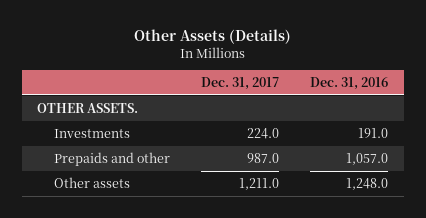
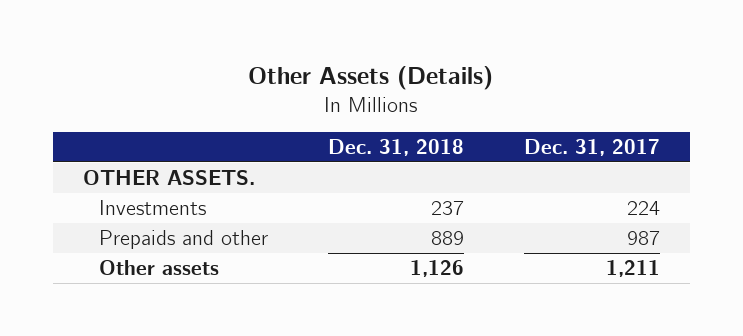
[310,77,389,91] Dec. 31, 2016 -> none
none -> [327,138,464,156] Dec. 31, 2018
[247,127,280,139] 224.0 -> [627,200,661,215] 224
[247,152,280,163] 987.0 -> [627,230,661,245] 987
[239,177,280,190] 1,211.0 -> [606,259,661,277] 1,211

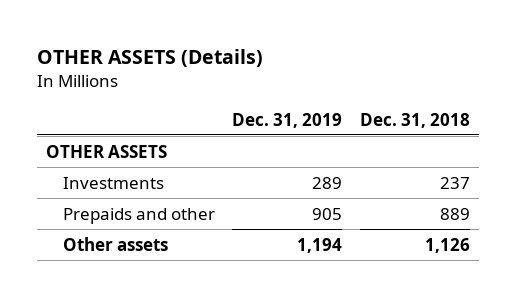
[248,66,494,91] Other Assets (Details) -> [36,48,263,67] OTHER ASSETS (Details)
[524,138,661,156] Dec. 31, 2017 -> none
none -> [232,112,343,128] Dec. 31, 2019
[82,169,255,185] OTHER ASSETS. -> [45,144,167,158] OTHER ASSETS

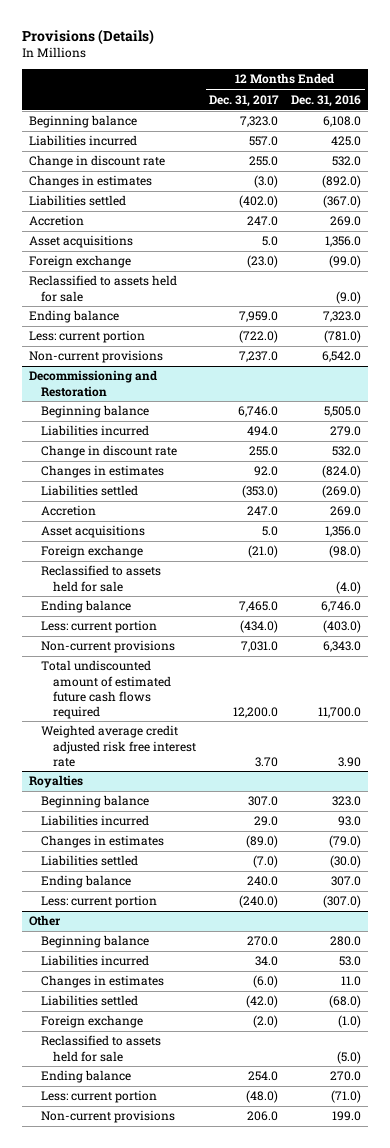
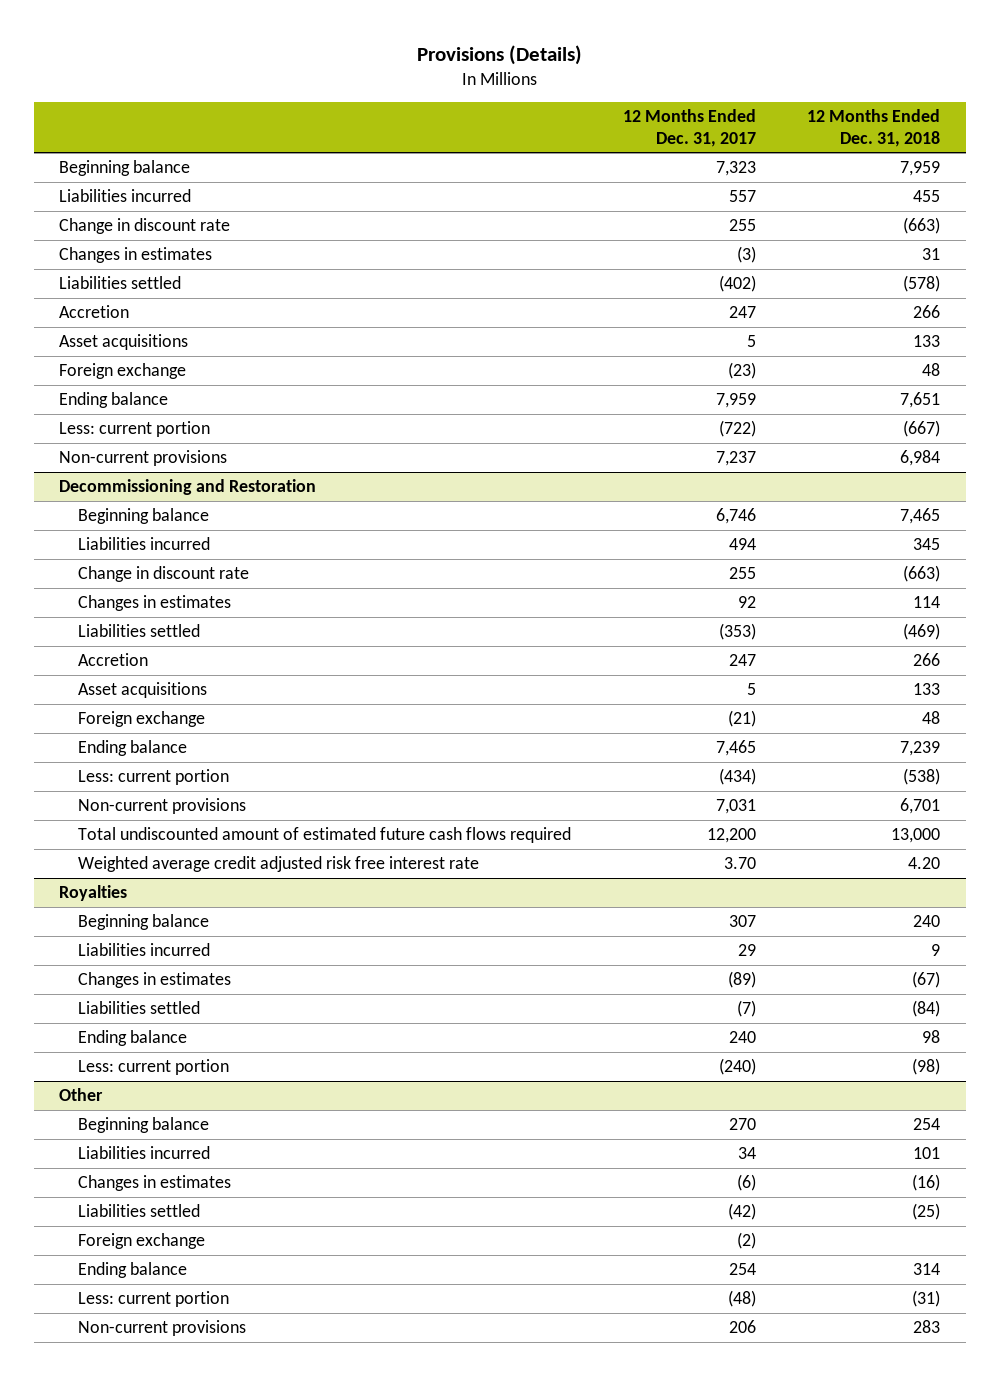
[291,94,362,107] Dec. 31, 2016 -> none
none -> [807,109,941,147] 12 Months Ended Dec. 31, 2018
[28,275,177,302] Reclassified to assets held for sale -> none
[240,116,279,128] 7,323.0 -> [715,161,756,177] 7,323
[249,136,279,147] 557.0 -> [728,190,756,203] 557
[249,156,279,167] 255.0 -> [728,219,756,232] 255
[254,175,279,189] (3.0) -> [736,246,756,264] (3)
[239,195,279,209] (402.0) -> [718,275,756,293] (402)
[247,216,279,227] 247.0 -> [728,306,756,319] 247
[262,236,279,247] 5.0 -> [746,335,756,348] 5
[247,255,279,269] (23.0) -> [727,362,756,380] (23)
[239,311,279,323] 7,959.0 -> [715,393,756,409] 7,959
[239,330,279,344] (722.0) -> [718,420,756,438] (722)
[239,351,279,363] 7,237.0 -> [715,451,756,467] 7,237
[40,565,161,592] Reclassified to assets held for sale -> none
[238,406,279,418] 6,746.0 -> [715,508,756,525] 6,746
[247,426,279,437] 494.0 -> [728,538,756,551] 494
[249,446,279,457] 255.0 -> [728,567,756,580] 255
[254,466,279,477] 92.0 -> [737,596,756,609] 92
[242,485,279,499] (353.0) -> [718,623,756,641] (353)
[247,506,279,517] 247.0 -> [728,654,756,667] 247
[262,526,279,537] 5.0 -> [746,683,756,696] 5
[248,545,279,559] (21.0) -> [727,710,756,728] (21)
[239,601,279,613] 7,465.0 -> [715,740,756,757] 7,465
[240,620,279,634] (434.0) -> [718,768,756,786] (434)
[241,641,279,653] 7,031.0 -> [715,799,756,815] 7,031
[233,706,279,718] 12,200.0 -> [706,828,756,844] 12,200
[248,796,279,807] 307.0 -> [728,915,756,928] 307
[254,816,279,827] 29.0 -> [737,944,756,957] 29
[246,835,279,849] (89.0) -> [727,971,756,989] (89)
[253,855,279,869] (7.0) -> [736,1000,756,1018] (7)
[247,876,279,887] 240.0 -> [728,1031,756,1044] 240
[239,895,279,909] (240.0) -> [718,1058,756,1076] (240)
[40,1035,161,1062] Reclassified to assets held for sale -> none
[247,936,279,947] 270.0 -> [728,1118,756,1131] 270
[255,956,279,967] 34.0 -> [737,1147,756,1160] 34
[253,975,279,989] (6.0) -> [736,1174,756,1192] (6)
[246,995,279,1009] (42.0) -> [727,1203,756,1221] (42)
[253,1015,279,1029] (2.0) -> [736,1232,756,1250] (2)
[248,1071,279,1082] 254.0 -> [728,1263,756,1276] 254
[246,1090,279,1104] (48.0) -> [727,1290,756,1308] (48)
[247,1111,279,1122] 206.0 -> [728,1320,756,1334] 206

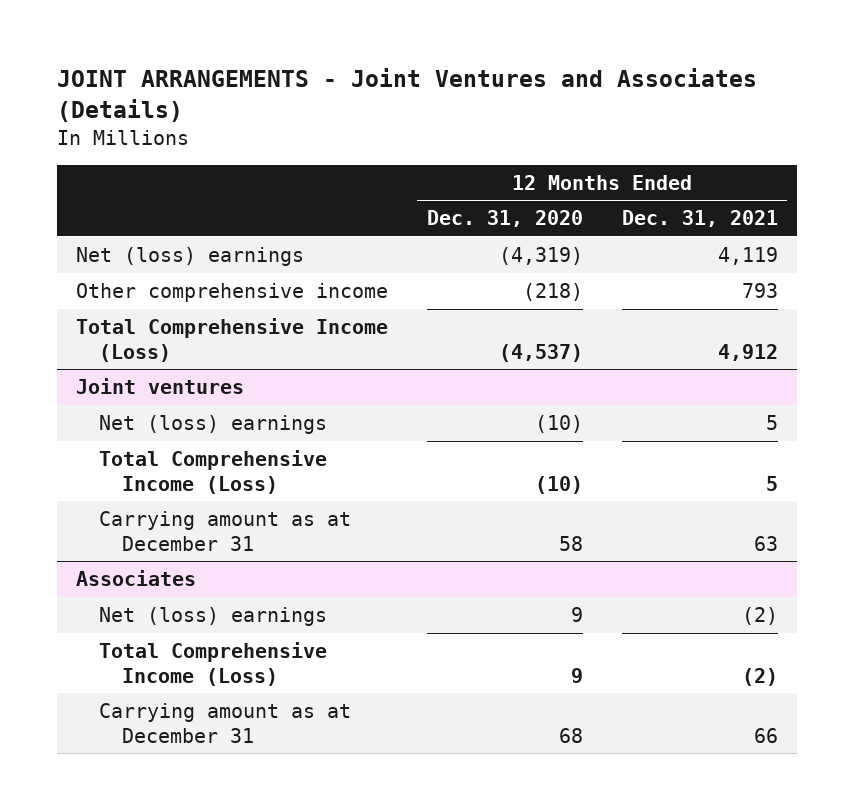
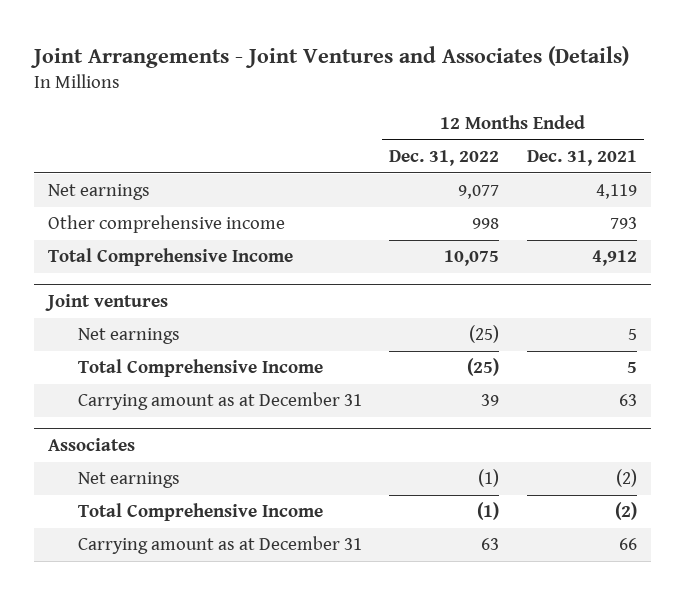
[56,68,757,123] JOINT ARRANGEMENTS - Joint Ventures and Associates (Details) -> [30,45,630,68] Joint Arrangements - Joint Ventures and Associates (Details)
[426,210,583,228] Dec. 31, 2020 -> none
none -> [389,149,500,166] Dec. 31, 2022
[76,247,305,267] Net (loss) earnings -> [48,184,151,201] Net earnings
[76,318,389,362] Total Comprehensive Income (Loss) -> [48,248,294,267] Total Comprehensive Income
[98,415,327,435] Net (loss) earnings -> [77,328,180,345] Net earnings
[98,450,327,494] Total Comprehensive Income (Loss) -> [77,359,323,378] Total Comprehensive Income
[98,607,327,627] Net (loss) earnings -> [77,472,180,489] Net earnings
[98,642,327,686] Total Comprehensive Income (Loss) -> [77,503,323,522] Total Comprehensive Income

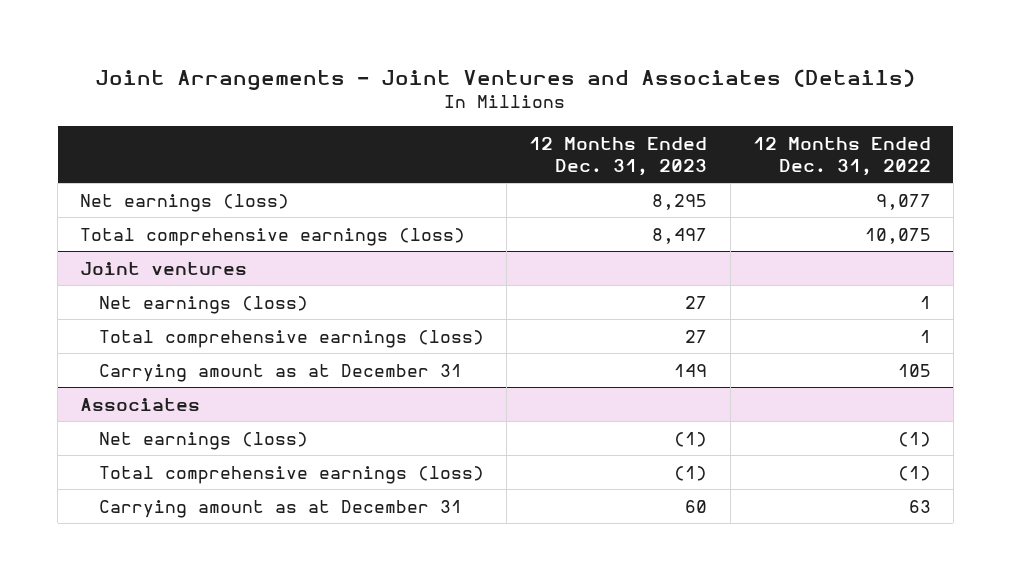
[527,149,638,166] Dec. 31, 2021 -> none
none -> [529,136,708,176] 12 Months Ended Dec. 31, 2023
[48,215,286,234] Other comprehensive income -> none
[48,184,151,201] Net earnings -> [80,193,290,212] Net earnings (loss)
[48,248,294,267] Total Comprehensive Income -> [80,227,466,246] Total comprehensive earnings (loss)
[77,328,180,345] Net earnings -> [99,295,309,314] Net earnings (loss)
[469,325,500,344] (25) -> [919,295,931,309] 1
[77,359,323,378] Total Comprehensive Income -> [99,329,485,348] Total comprehensive earnings (loss)
[467,358,500,377] (25) -> [919,329,931,343] 1
[481,394,500,407] 39 -> [897,363,931,377] 105
[77,472,180,489] Net earnings -> [99,431,309,450] Net earnings (loss)
[77,503,323,522] Total Comprehensive Income -> [99,465,485,484] Total comprehensive earnings (loss)

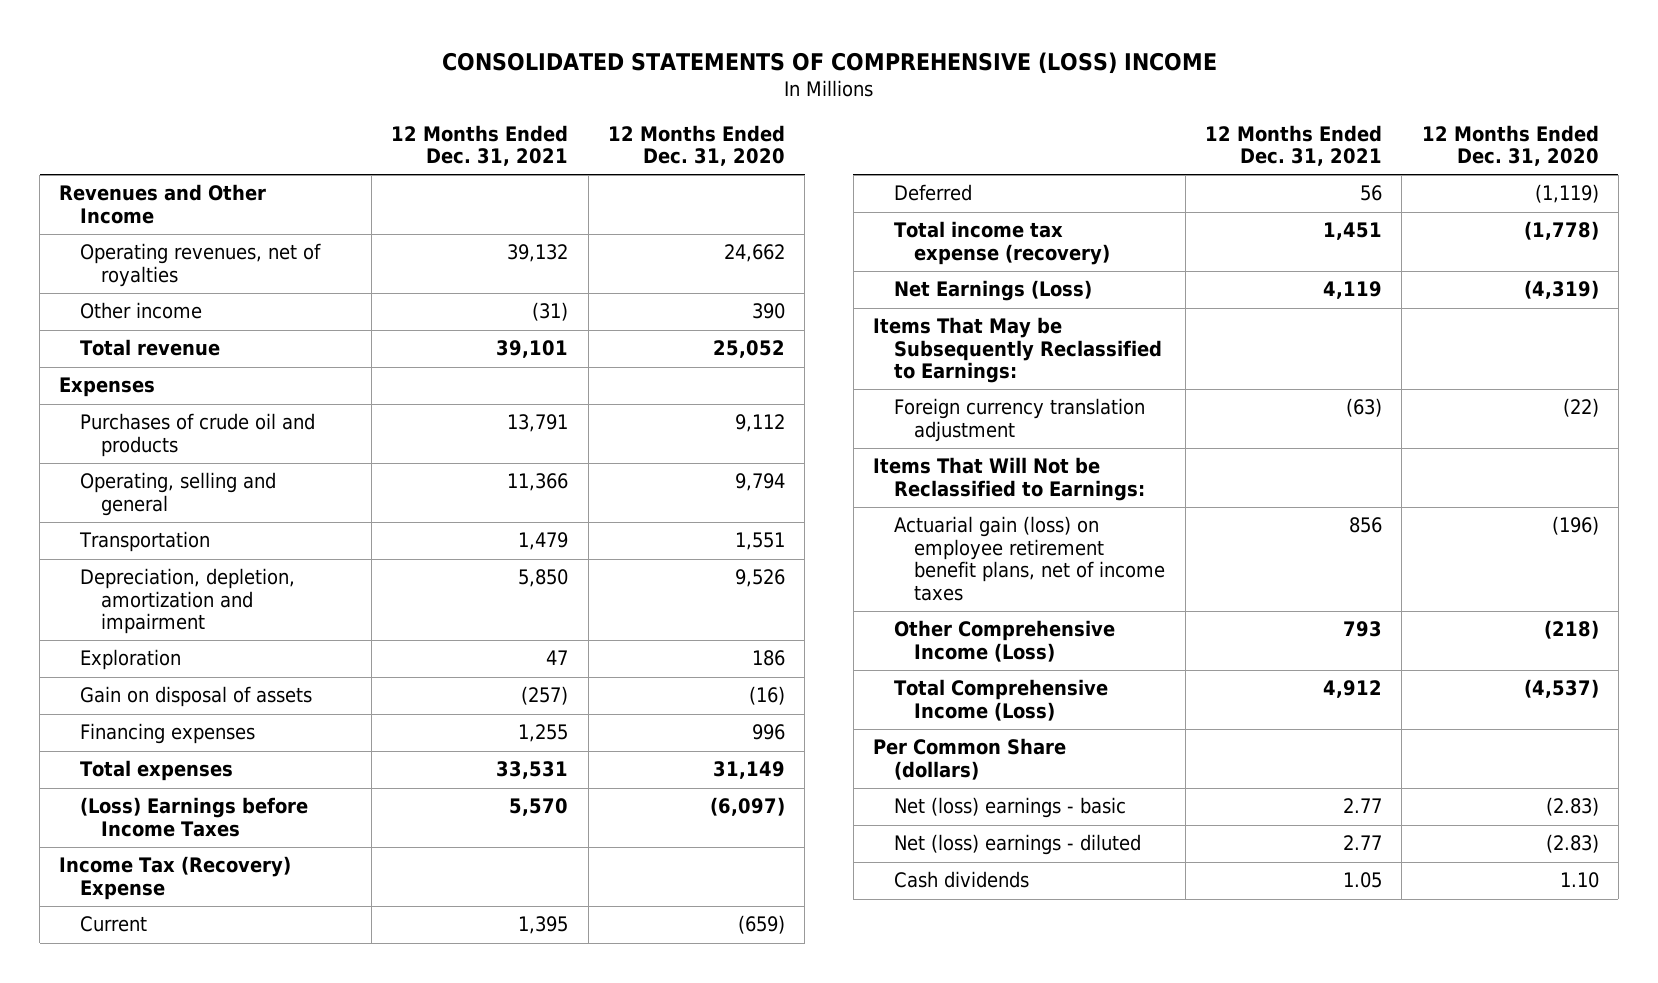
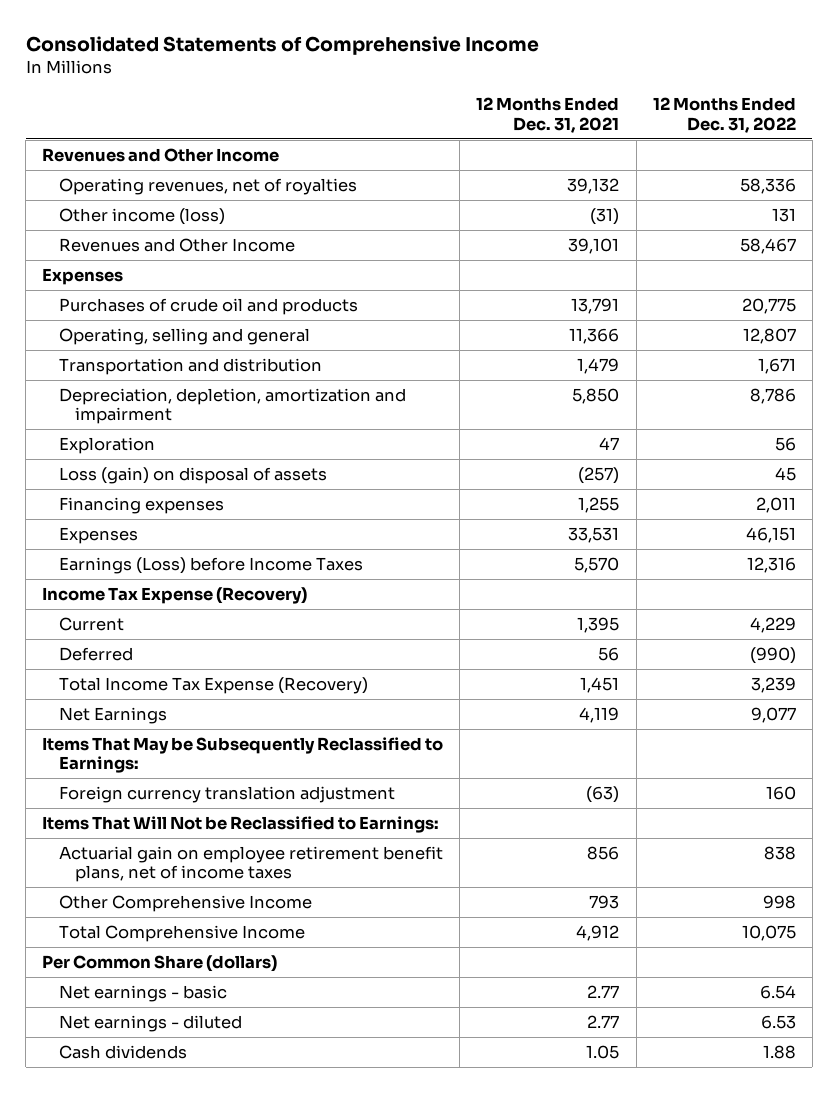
[442,51,1218,74] CONSOLIDATED STATEMENTS OF COMPREHENSIVE (LOSS) INCOME -> [25,35,539,55] Consolidated Statements of Comprehensive Income
[608,124,786,166] 12 Months Ended Dec. 31, 2020 -> none
none -> [652,97,796,133] 12 Months Ended Dec. 31, 2022
[80,302,203,320] Other income -> [58,207,225,225] Other income (loss)
[80,339,221,357] Total revenue -> [58,237,295,252] Revenues and Other Income
[79,531,211,553] Transportation -> [58,357,322,375] Transportation and distribution
[80,686,313,708] Gain on disposal of assets -> [58,466,327,484] Loss (gain) on disposal of assets
[80,760,234,782] Total expenses -> [58,526,138,544] Expenses
[80,797,309,837] (Loss) Earnings before Income Taxes -> [58,556,363,574] Earnings (Loss) before Income Taxes
[59,856,292,900] Income Tax (Recovery) Expense -> [42,586,308,604] Income Tax Expense (Recovery)
[893,221,1111,265] Total income tax expense (recovery) -> [58,676,368,694] Total Income Tax Expense (Recovery)
[893,280,1092,302] Net Earnings (Loss) -> [58,706,167,724] Net Earnings
[893,516,1166,601] Actuarial gain (loss) on employee retirement benefit plans, net of income taxes -> [58,845,443,883] Actuarial gain on employee retirement benefit plans, net of income taxes
[893,620,1115,662] Other Comprehensive Income (Loss) -> [58,894,312,912] Other Comprehensive Income
[893,679,1108,721] Total Comprehensive Income (Loss) -> [58,924,305,942] Total Comprehensive Income
[893,797,1126,819] Net (loss) earnings - basic -> [58,984,227,1002] Net earnings - basic
[893,834,1141,856] Net (loss) earnings - diluted -> [58,1014,242,1032] Net earnings - diluted

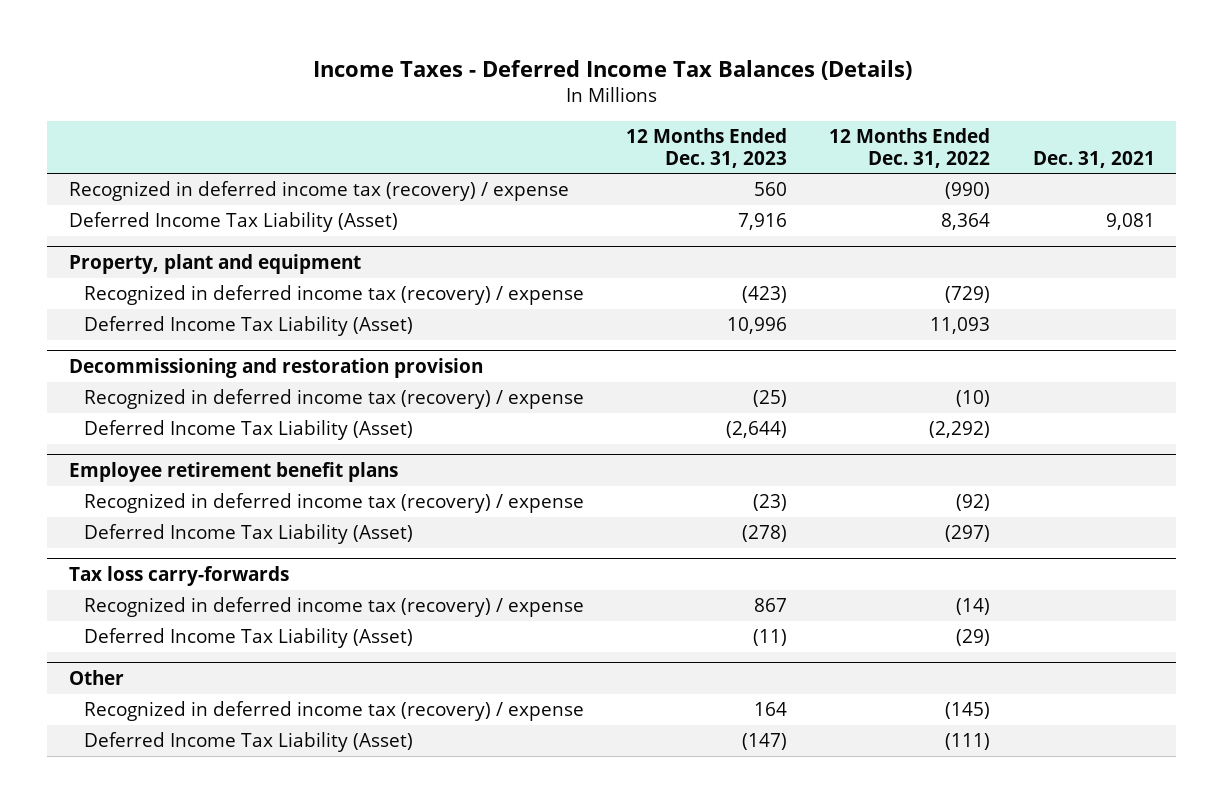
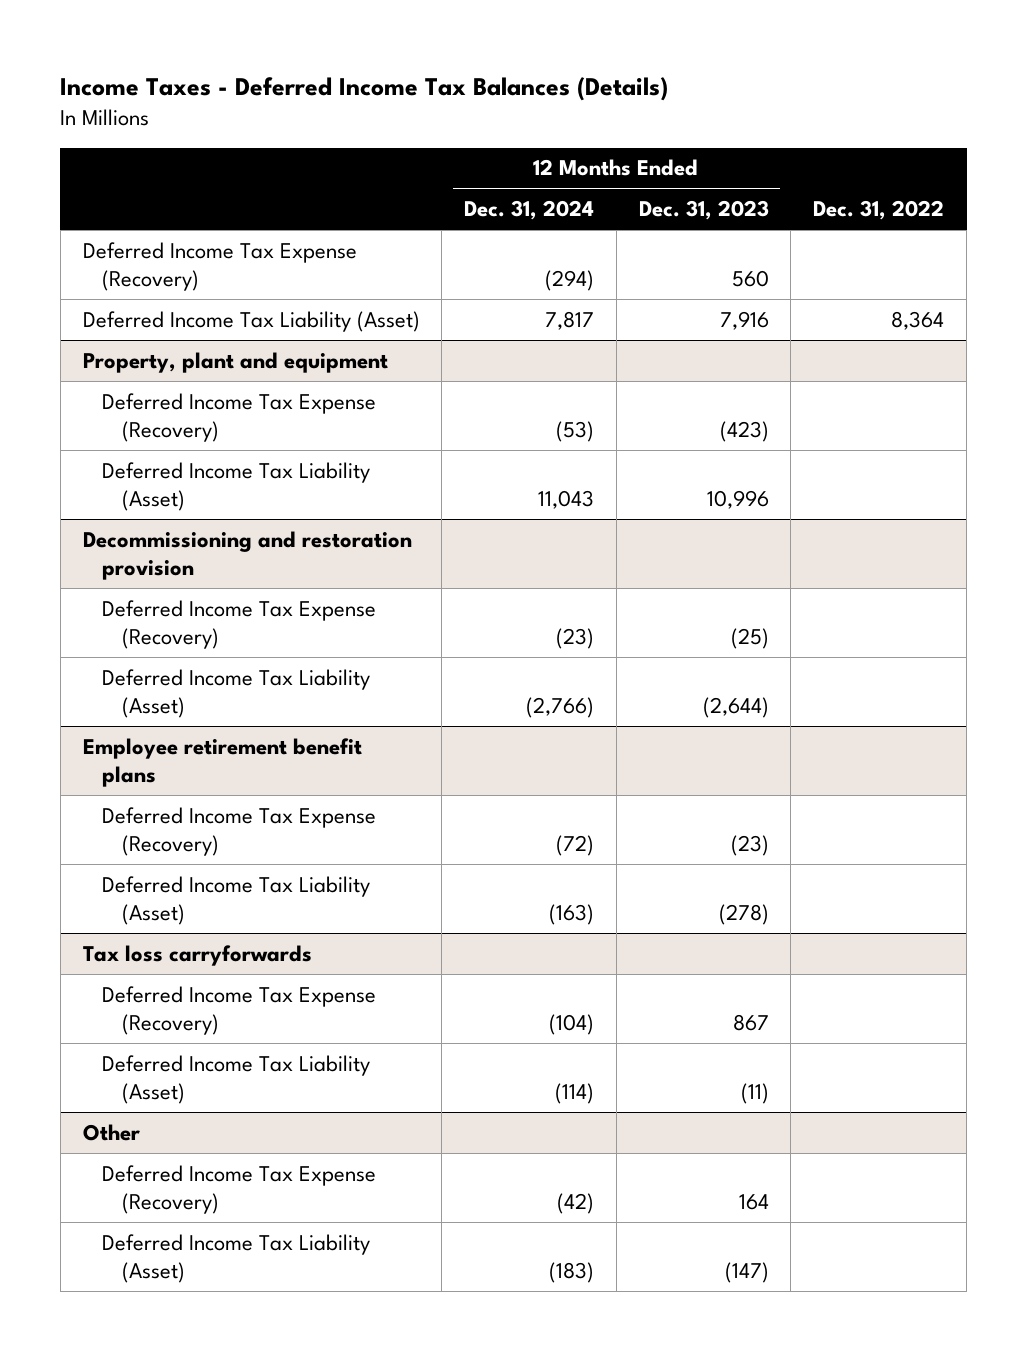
[829,127,991,168] 12 Months Ended Dec. 31, 2022 -> none
[1032,150,1155,168] Dec. 31, 2021 -> none
none -> [464,200,595,221] Dec. 31, 2024
none -> [813,200,945,221] Dec. 31, 2022
[68,181,569,202] Recognized in deferred income tax (recovery) / expense -> [82,241,357,291] Deferred Income Tax Expense (Recovery)
[83,285,584,306] Recognized in deferred income tax (recovery) / expense -> [102,392,377,442] Deferred Income Tax Expense (Recovery)
[83,389,584,410] Recognized in deferred income tax (recovery) / expense -> [102,599,377,649] Deferred Income Tax Expense (Recovery)
[83,493,584,514] Recognized in deferred income tax (recovery) / expense -> [102,806,377,856] Deferred Income Tax Expense (Recovery)
[68,566,289,587] Tax loss carry-forwards -> [82,944,312,966] Tax loss carryforwards
[83,597,584,618] Recognized in deferred income tax (recovery) / expense -> [102,985,377,1035] Deferred Income Tax Expense (Recovery)
[83,701,584,722] Recognized in deferred income tax (recovery) / expense -> [102,1164,377,1214] Deferred Income Tax Expense (Recovery)

